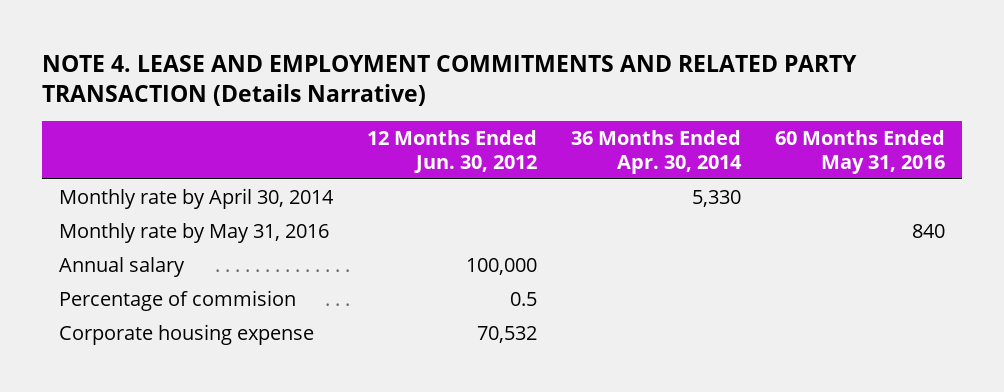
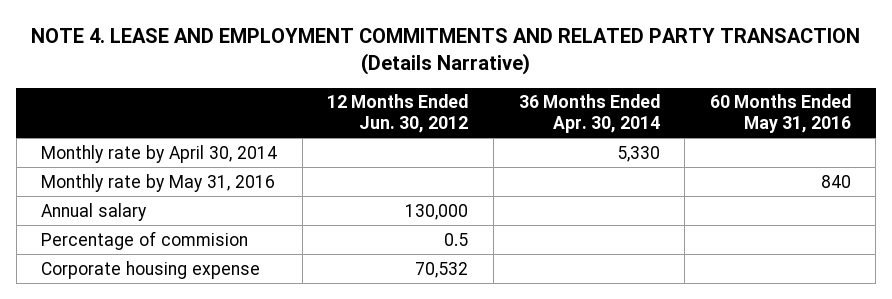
[465,257,537,275] 100,000 -> [405,203,469,220] 130,000

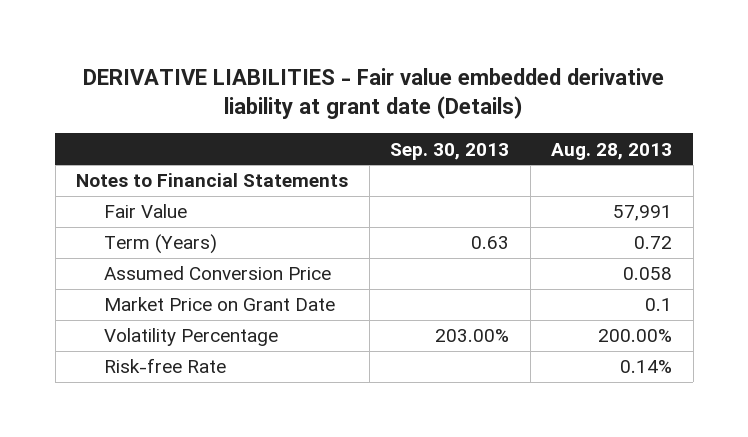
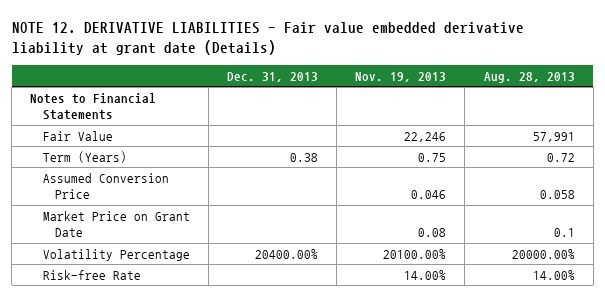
[83,67,665,120] DERIVATIVE LIABILITIES - Fair value embedded derivative liability at grant date (Details) -> [11,21,524,56] NOTE 12. DERIVATIVE LIABILITIES - Fair value embedded derivative liability at grant date (Details)
[390,142,510,160] Sep. 30, 2013 -> none
none -> [227,72,319,83] Dec. 31, 2013
none -> [355,72,447,83] Nov. 19, 2013
[598,329,673,343] 200.00% -> [511,248,575,259] 20000.00%
[620,360,673,374] 0.14% -> [532,269,575,280] 14.00%

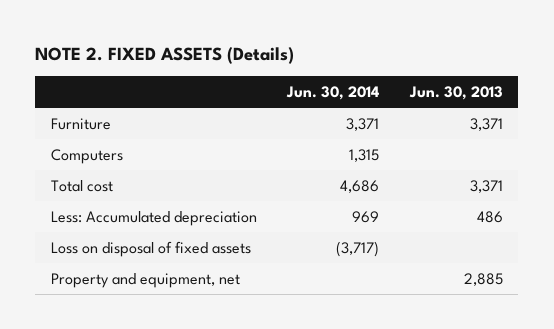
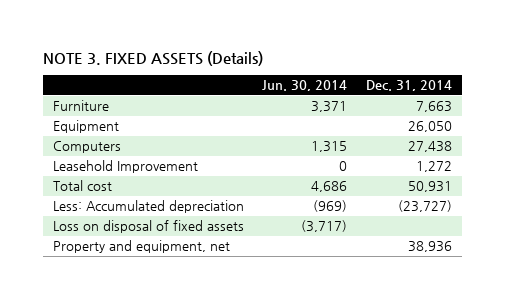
[35,47,295,65] NOTE 2. FIXED ASSETS (Details) -> [43,50,264,66] NOTE 3. FIXED ASSETS (Details)
[408,85,503,100] Jun. 30, 2013 -> none
none -> [366,80,453,92] Dec. 31, 2014
none -> [52,120,119,134] Equipment
none -> [52,160,198,174] Leasehold Improvement
[352,210,380,223] 969 -> [313,200,348,213] (969)

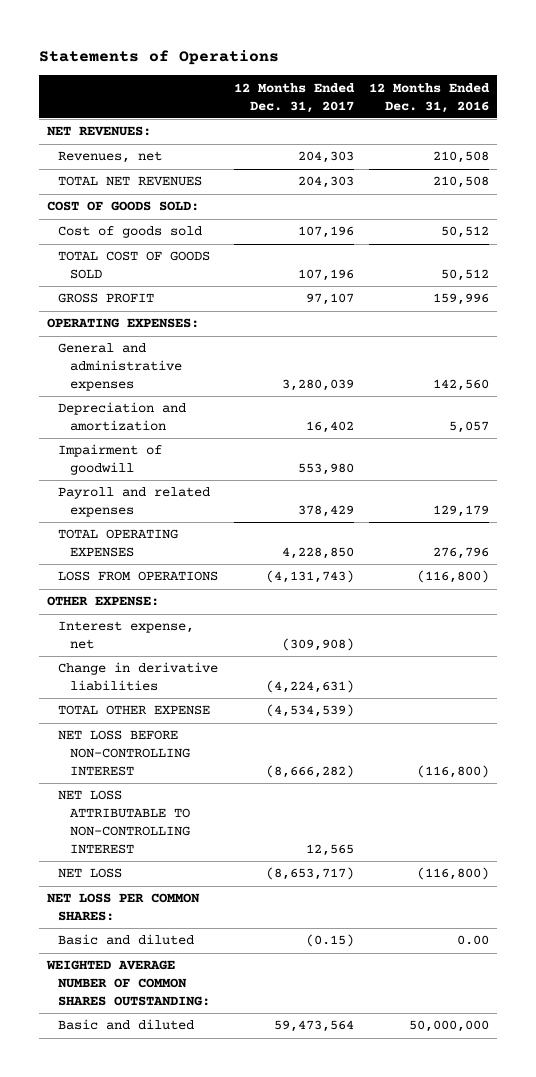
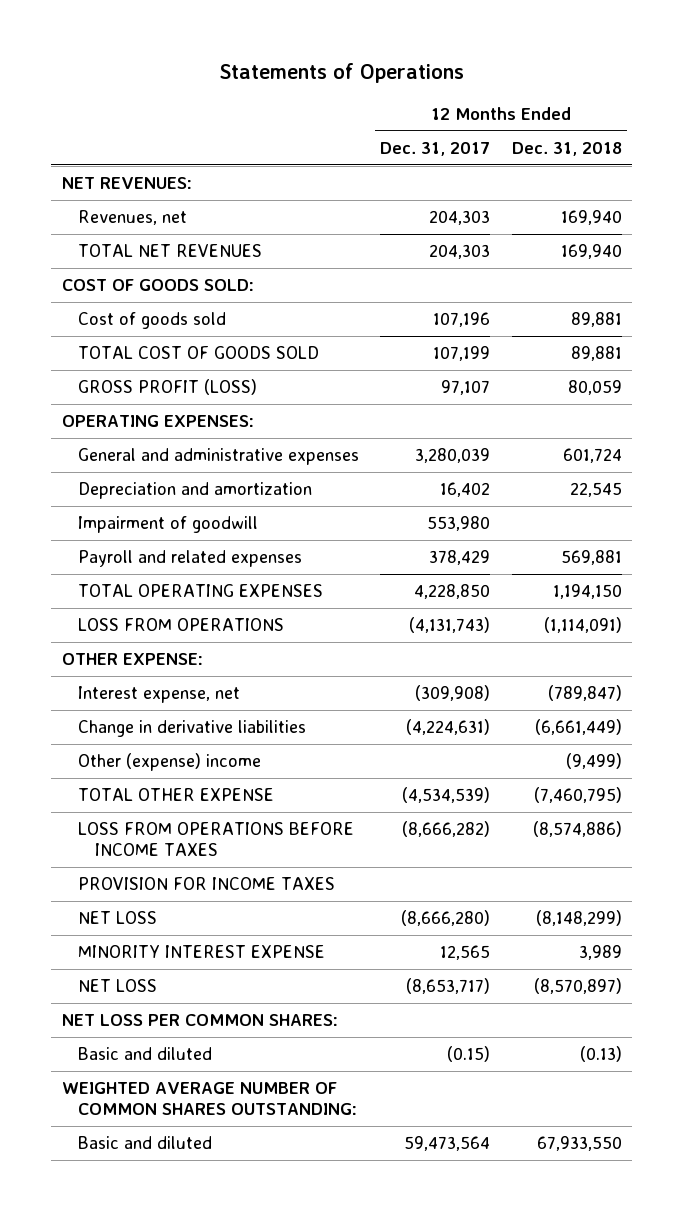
[369,82,491,113] 12 Months Ended Dec. 31, 2016 -> none
none -> [511,141,622,156] Dec. 31, 2018
[297,269,354,282] 107,196 -> [433,346,491,362] 107,199
[58,293,155,304] GROSS PROFIT -> [78,379,258,396] GROSS PROFIT (LOSS)
none -> [78,753,262,772] Other (expense) income
[58,730,190,777] NET LOSS BEFORE NON-CONTROLLING INTEREST -> [78,822,355,857] LOSS FROM OPERATIONS BEFORE INCOME TAXES
none -> [78,877,336,891] PROVISION FOR INCOME TAXES
none -> [78,911,158,925] NET LOSS
[58,790,190,854] NET LOSS ATTRIBUTABLE TO NON-CONTROLLING INTEREST -> [78,945,326,959] MINORITY INTEREST EXPENSE

